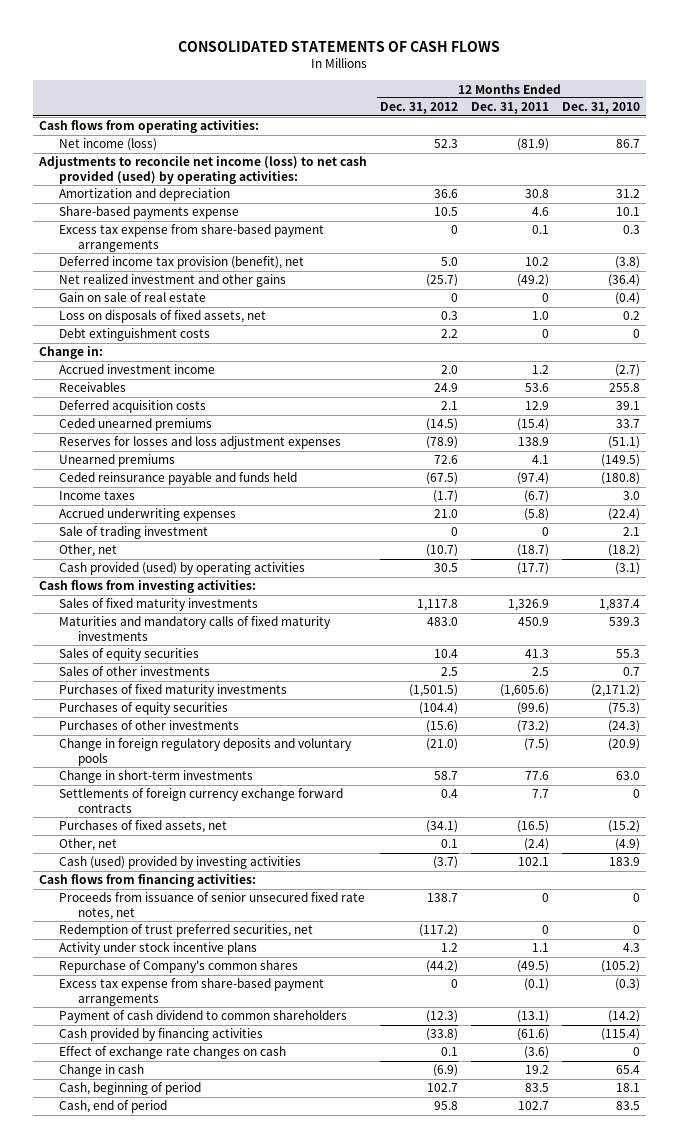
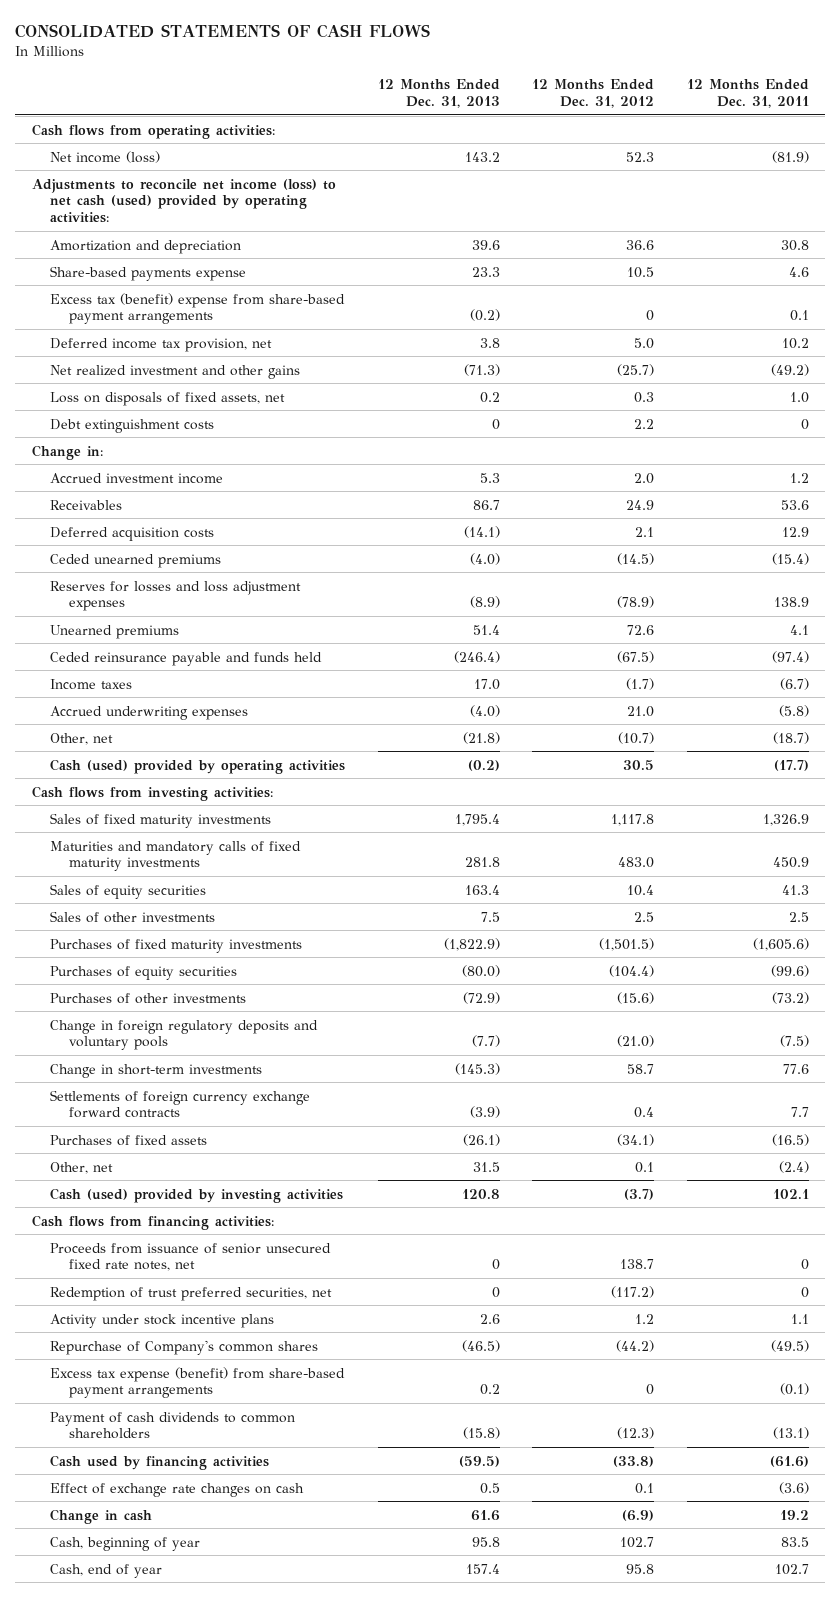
[561,102,640,115] Dec. 31, 2010 -> none
none -> [377,79,500,108] 12 Months Ended Dec. 31, 2013
[38,156,368,184] Adjustments to reconcile net income (loss) to net cash provided (used) by operating activities: -> [31,178,336,223] Adjustments to reconcile net income (loss) to net cash (used) provided by operating activities:
[58,224,324,252] Excess tax expense from share-based payment arrangements -> [50,292,346,325] Excess tax (benefit) expense from share-based payment arrangements
[58,256,304,270] Deferred income tax provision (benefit), net -> [50,337,273,352] Deferred income tax provision, net
[58,292,206,303] Gain on sale of real estate -> none
[58,526,208,540] Sale of trading investment -> none
[58,562,305,576] Cash provided (used) by operating activities -> [50,758,346,774] Cash (used) provided by operating activities
[58,820,227,834] Purchases of fixed assets, net -> [50,1134,208,1146] Purchases of fixed assets
[58,978,324,1006] Excess tax expense from share-based payment arrangements -> [50,1366,346,1399] Excess tax expense (benefit) from share-based payment arrangements
[58,1010,347,1024] Payment of cash dividend to common shareholders -> [50,1411,296,1440] Payment of cash dividends to common shareholders
[58,1028,263,1042] Cash provided by financing activities -> [50,1454,270,1470] Cash used by financing activities
[58,1082,201,1096] Cash, beginning of period -> [50,1536,201,1551] Cash, beginning of year
[58,1100,167,1114] Cash, end of period -> [50,1563,163,1578] Cash, end of year

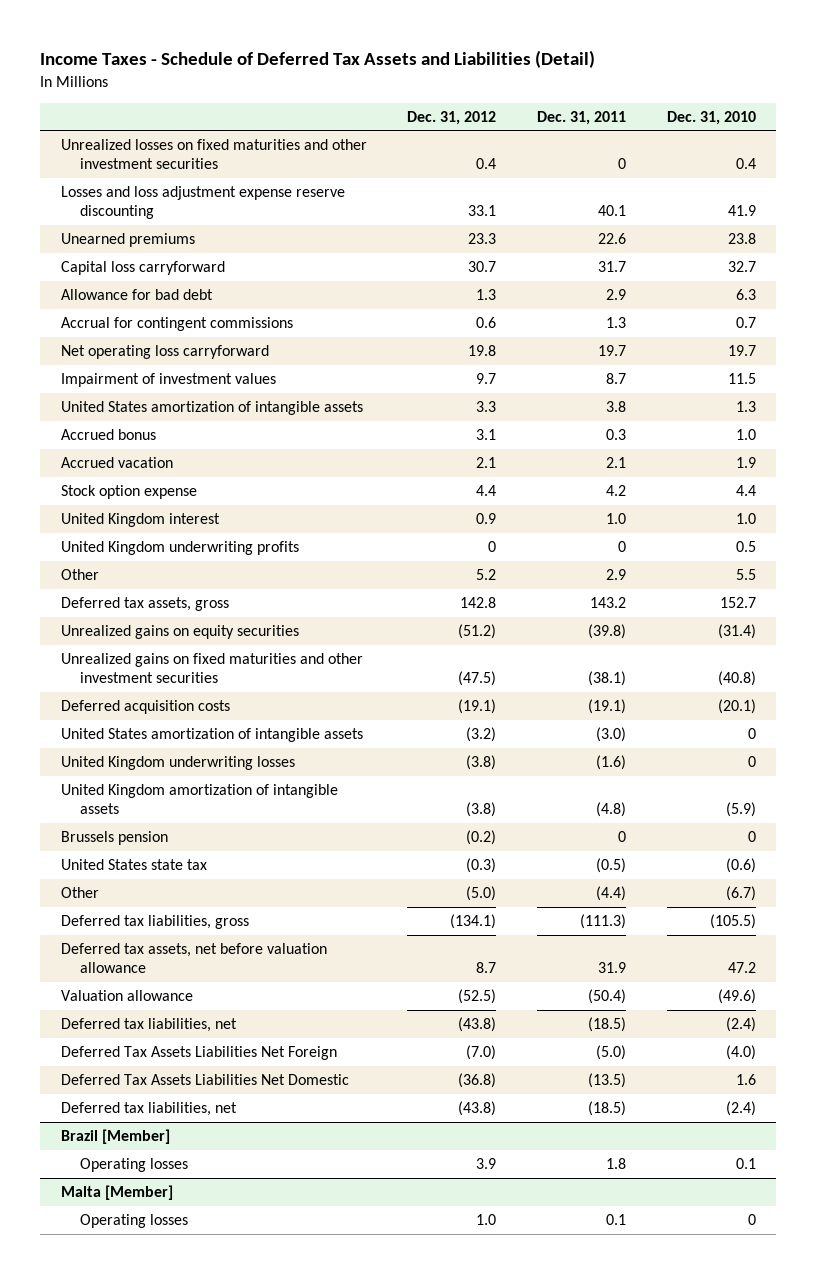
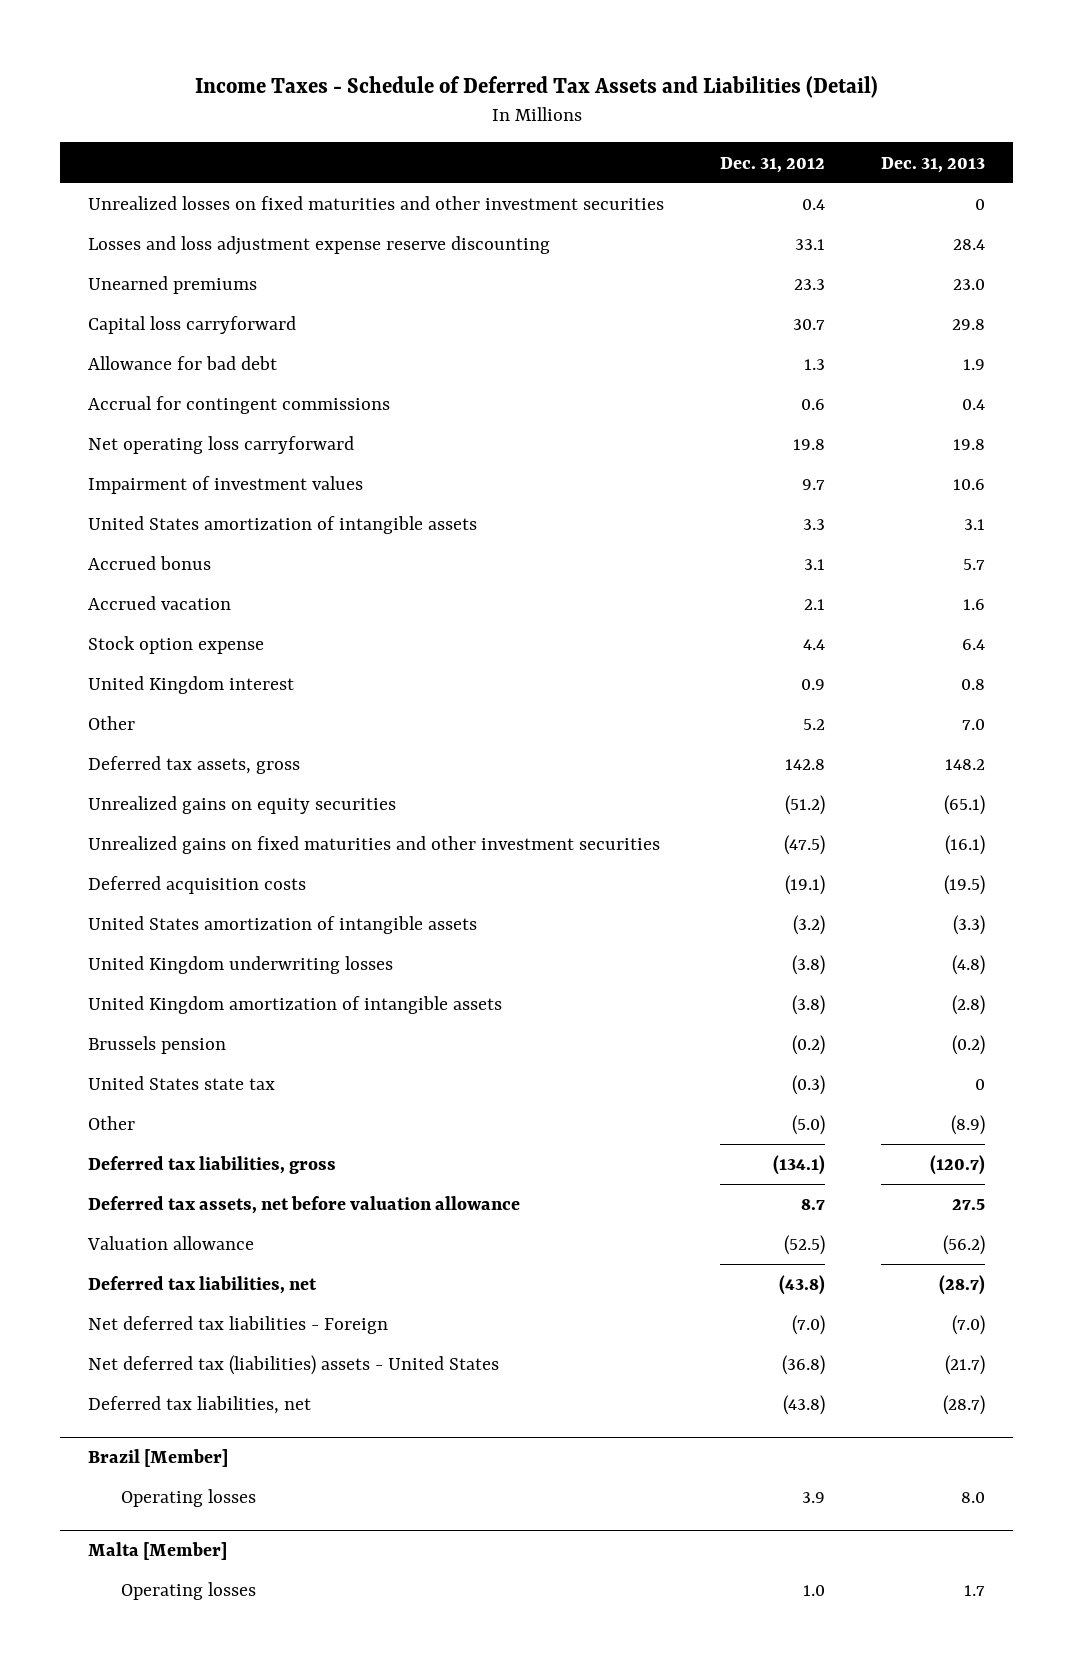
[537,110,627,125] Dec. 31, 2011 -> none
[666,110,756,125] Dec. 31, 2010 -> none
none -> [880,156,985,173] Dec. 31, 2013
[60,540,299,555] United Kingdom underwriting profits -> none
[60,1045,337,1060] Deferred Tax Assets Liabilities Net Foreign -> [88,1316,389,1335] Net deferred tax liabilities - Foreign
[60,1073,349,1085] Deferred Tax Assets Liabilities Net Domestic -> [88,1355,500,1376] Net deferred tax (liabilities) assets - United States

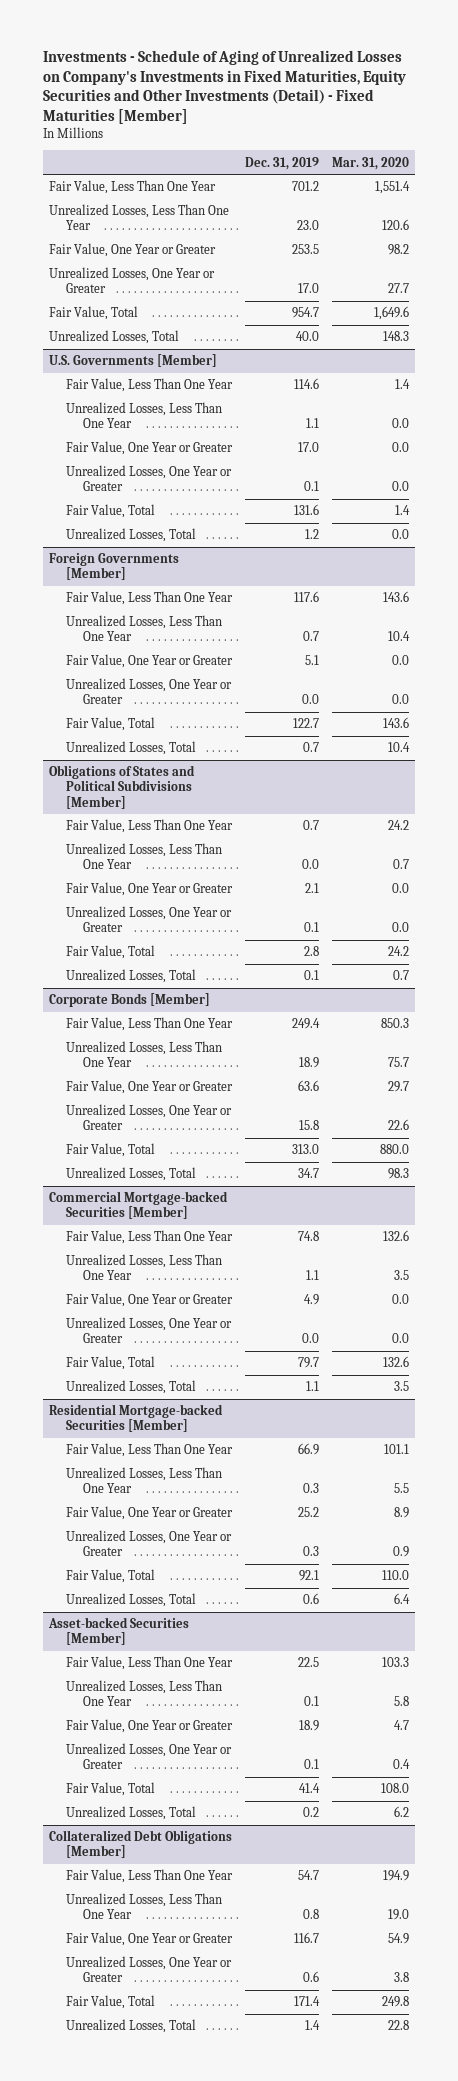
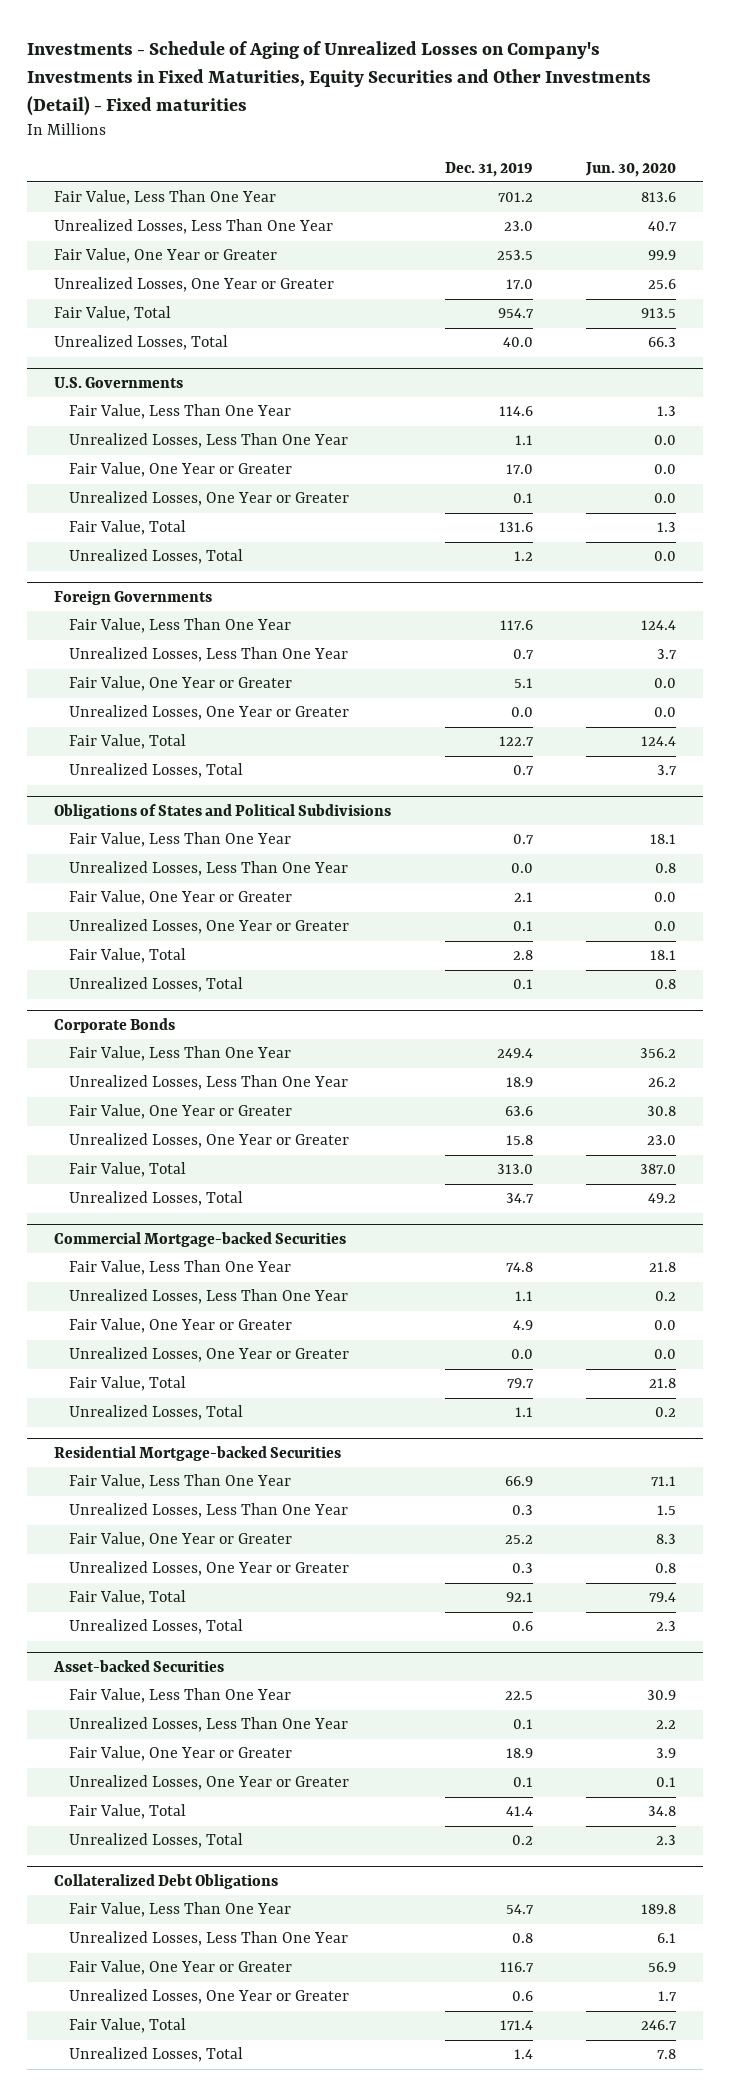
[42,50,406,124] Investments - Schedule of Aging of Unrealized Losses on Company's Investments in Fixed Maturities, Equity Securities and Other Investments (Detail) - Fixed Maturities [Member] -> [27,41,652,116] Investments - Schedule of Aging of Unrealized Losses on Company's Investments in Fixed Maturities, Equity Securities and Other Investments (Detail) - Fixed maturities
[331,156,409,170] Mar. 31, 2020 -> none
none -> [585,161,677,177] Jun. 30, 2020
[49,354,218,368] U.S. Governments [Member] -> [53,376,183,388] U.S. Governments
[49,553,180,581] Foreign Governments [Member] -> [53,589,212,605] Foreign Governments
[49,765,196,809] Obligations of States and Political Subdivisions [Member] -> [53,803,391,819] Obligations of States and Political Subdivisions
[49,993,211,1008] Corporate Bonds [Member] -> [53,1017,175,1033] Corporate Bonds
[49,1191,229,1220] Commercial Mortgage-backed Securities [Member] -> [53,1231,346,1247] Commercial Mortgage-backed Securities
[49,1404,224,1433] Residential Mortgage-backed Securities [Member] -> [53,1445,341,1461] Residential Mortgage-backed Securities
[48,1617,190,1646] Asset-backed Securities [Member] -> [52,1659,224,1672] Asset-backed Securities
[49,1830,233,1859] Collateralized Debt Obligations [Member] -> [53,1873,278,1889] Collateralized Debt Obligations

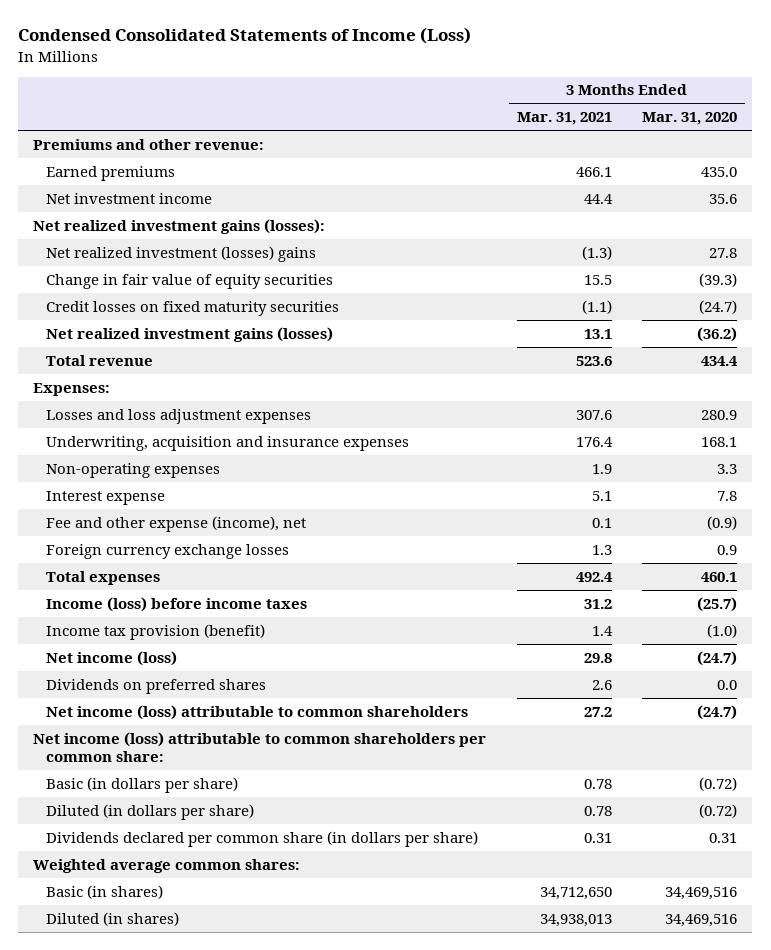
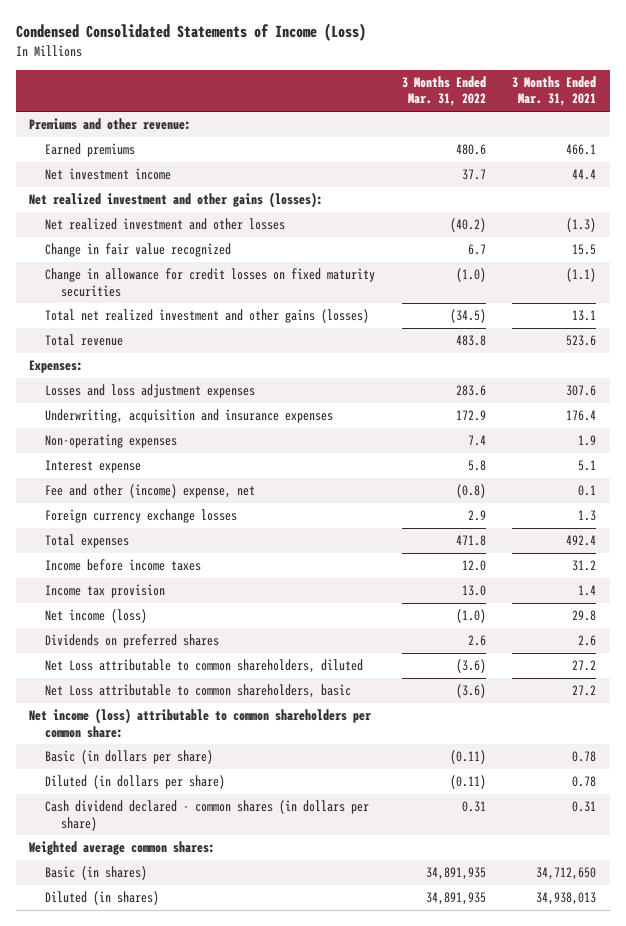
[642,112,738,126] Mar. 31, 2020 -> none
none -> [401,75,486,107] 3 Months Ended Mar. 31, 2022
[33,218,326,234] Net realized investment gains (losses): -> [29,192,324,209] Net realized investment and other gains (losses):
[45,245,316,262] Net realized investment (losses) gains -> [45,218,286,231] Net realized investment and other losses
[45,273,333,289] Change in fair value of equity securities -> [45,243,232,258] Change in fair value recognized
[45,300,339,316] Credit losses on fixed maturity securities -> [45,268,376,297] Change in allowance for credit losses on fixed maturity securities
[45,326,333,342] Net realized investment gains (losses) -> [45,309,370,324] Total net realized investment and other gains (losses)
[45,515,306,532] Fee and other expense (income), net -> [45,484,256,499] Fee and other (income) expense, net
[45,596,307,612] Income (loss) before income taxes -> [45,559,202,572] Income before income taxes
[45,623,265,640] Income tax provision (benefit) -> [45,584,166,599] Income tax provision
none -> [45,659,364,674] Net Loss attributable to common shareholders, diluted
[45,704,468,720] Net income (loss) attributable to common shareholders -> [45,684,352,699] Net Loss attributable to common shareholders, basic
[45,830,478,847] Dividends declared per common share (in dollars per share) -> [45,800,370,831] Cash dividend declared - common shares (in dollars per share)

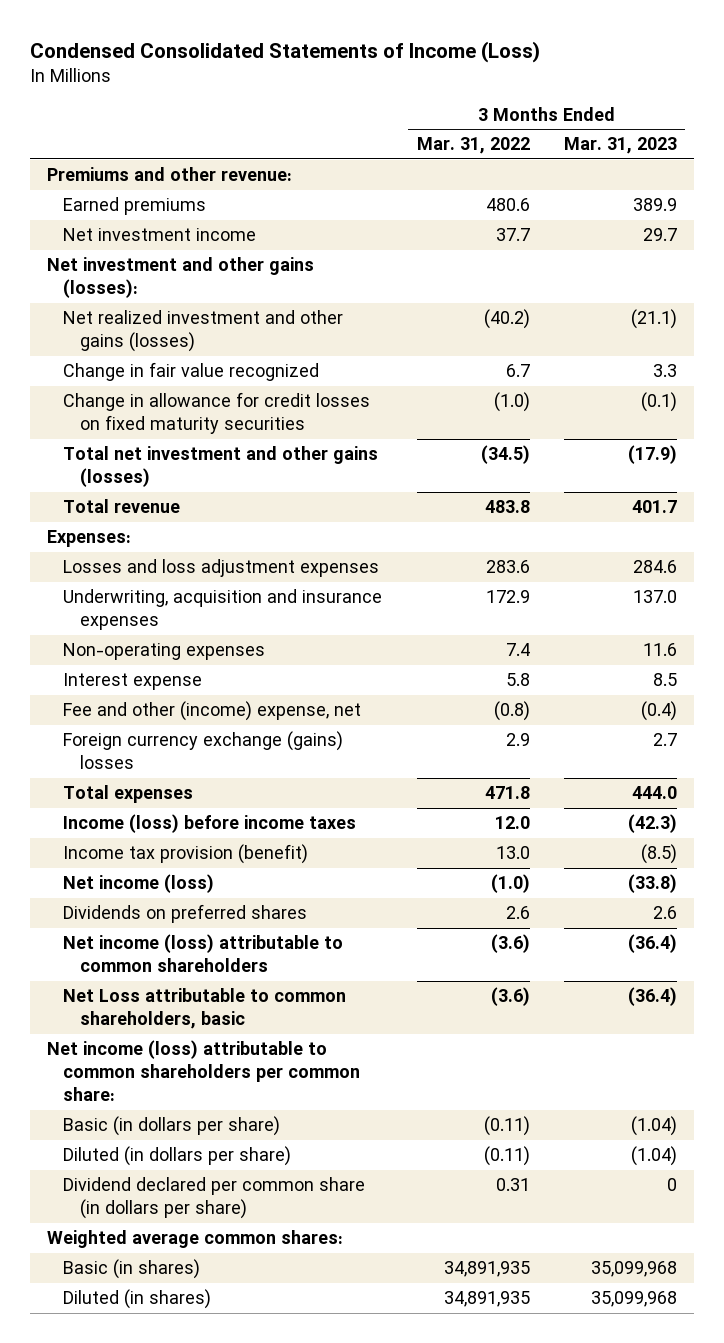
[512,75,597,107] 3 Months Ended Mar. 31, 2021 -> none
none -> [563,137,677,155] Mar. 31, 2023
[29,192,324,209] Net realized investment and other gains (losses): -> [47,257,315,299] Net investment and other gains (losses):
[45,218,286,231] Net realized investment and other losses -> [63,310,344,353] Net realized investment and other gains (losses)
[45,309,370,324] Total net realized investment and other gains (losses) -> [63,446,379,488] Total net investment and other gains (losses)
[45,509,238,524] Foreign currency exchange losses -> [63,731,344,770] Foreign currency exchange (gains) losses
[45,559,202,572] Income before income taxes -> [63,814,357,834] Income (loss) before income taxes
[45,584,166,599] Income tax provision -> [63,844,309,865] Income tax provision (benefit)
[45,659,364,674] Net Loss attributable to common shareholders, diluted -> [63,934,344,973] Net income (loss) attributable to common shareholders
[45,800,370,831] Cash dividend declared - common shares (in dollars per share) -> [63,1177,366,1220] Dividend declared per common share (in dollars per share)

